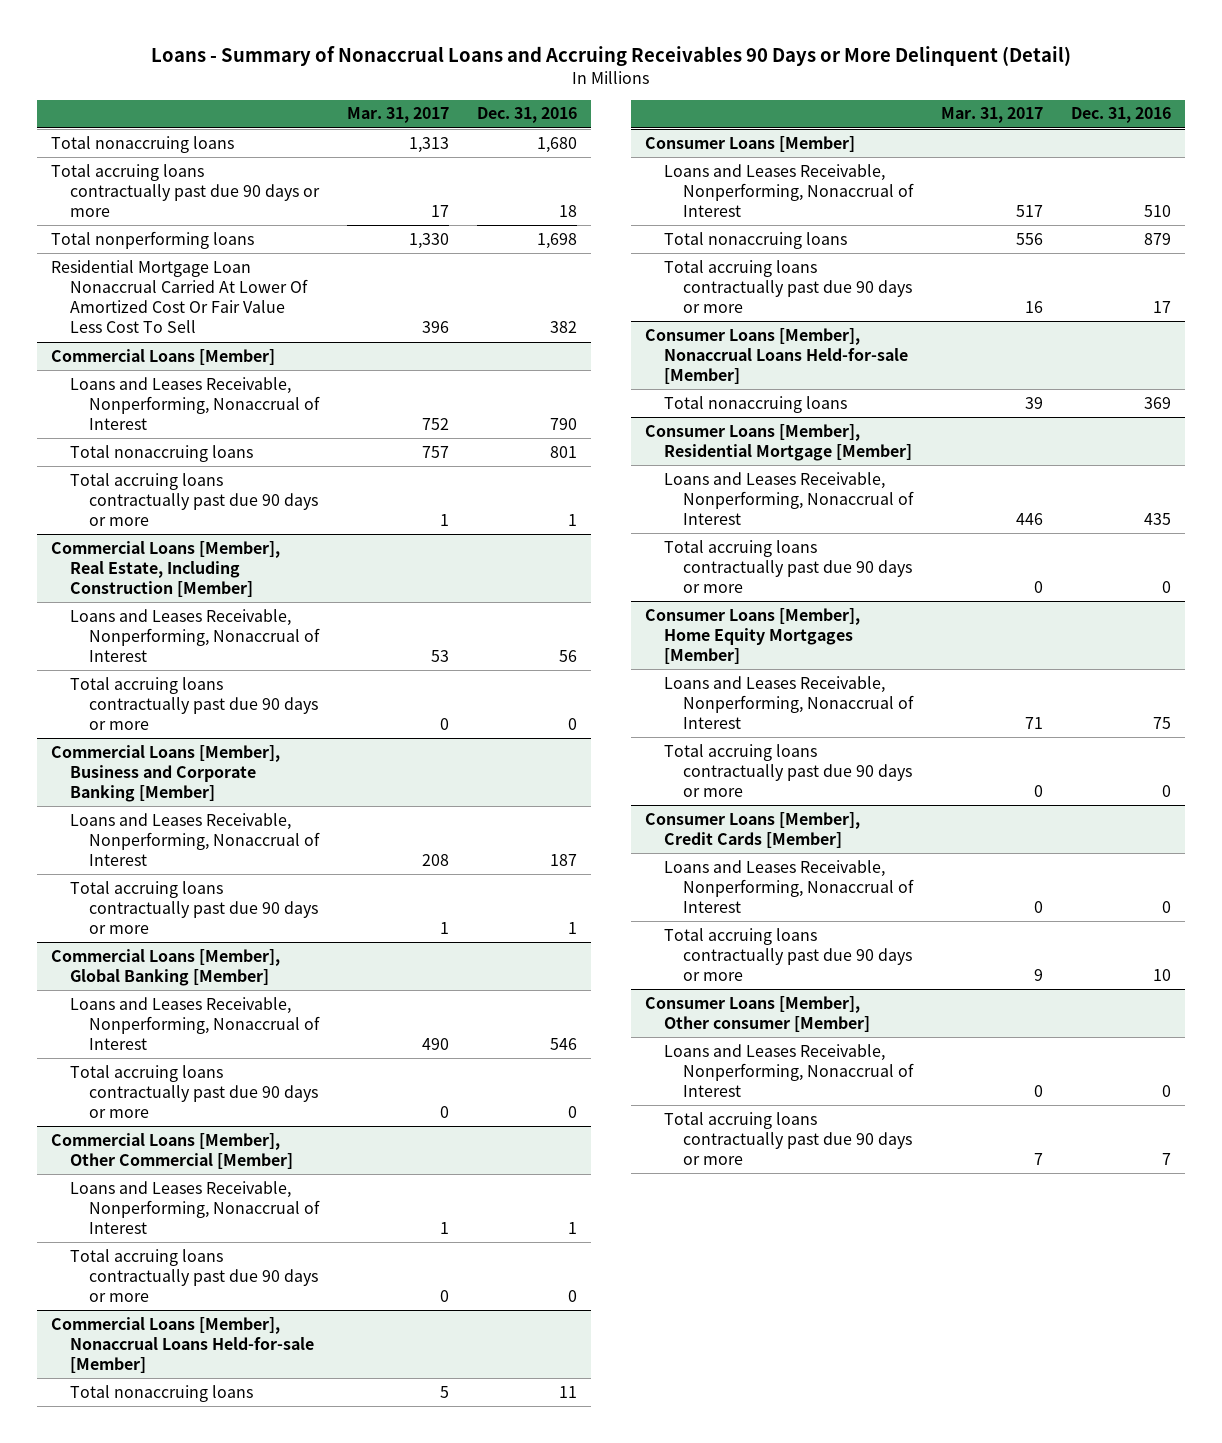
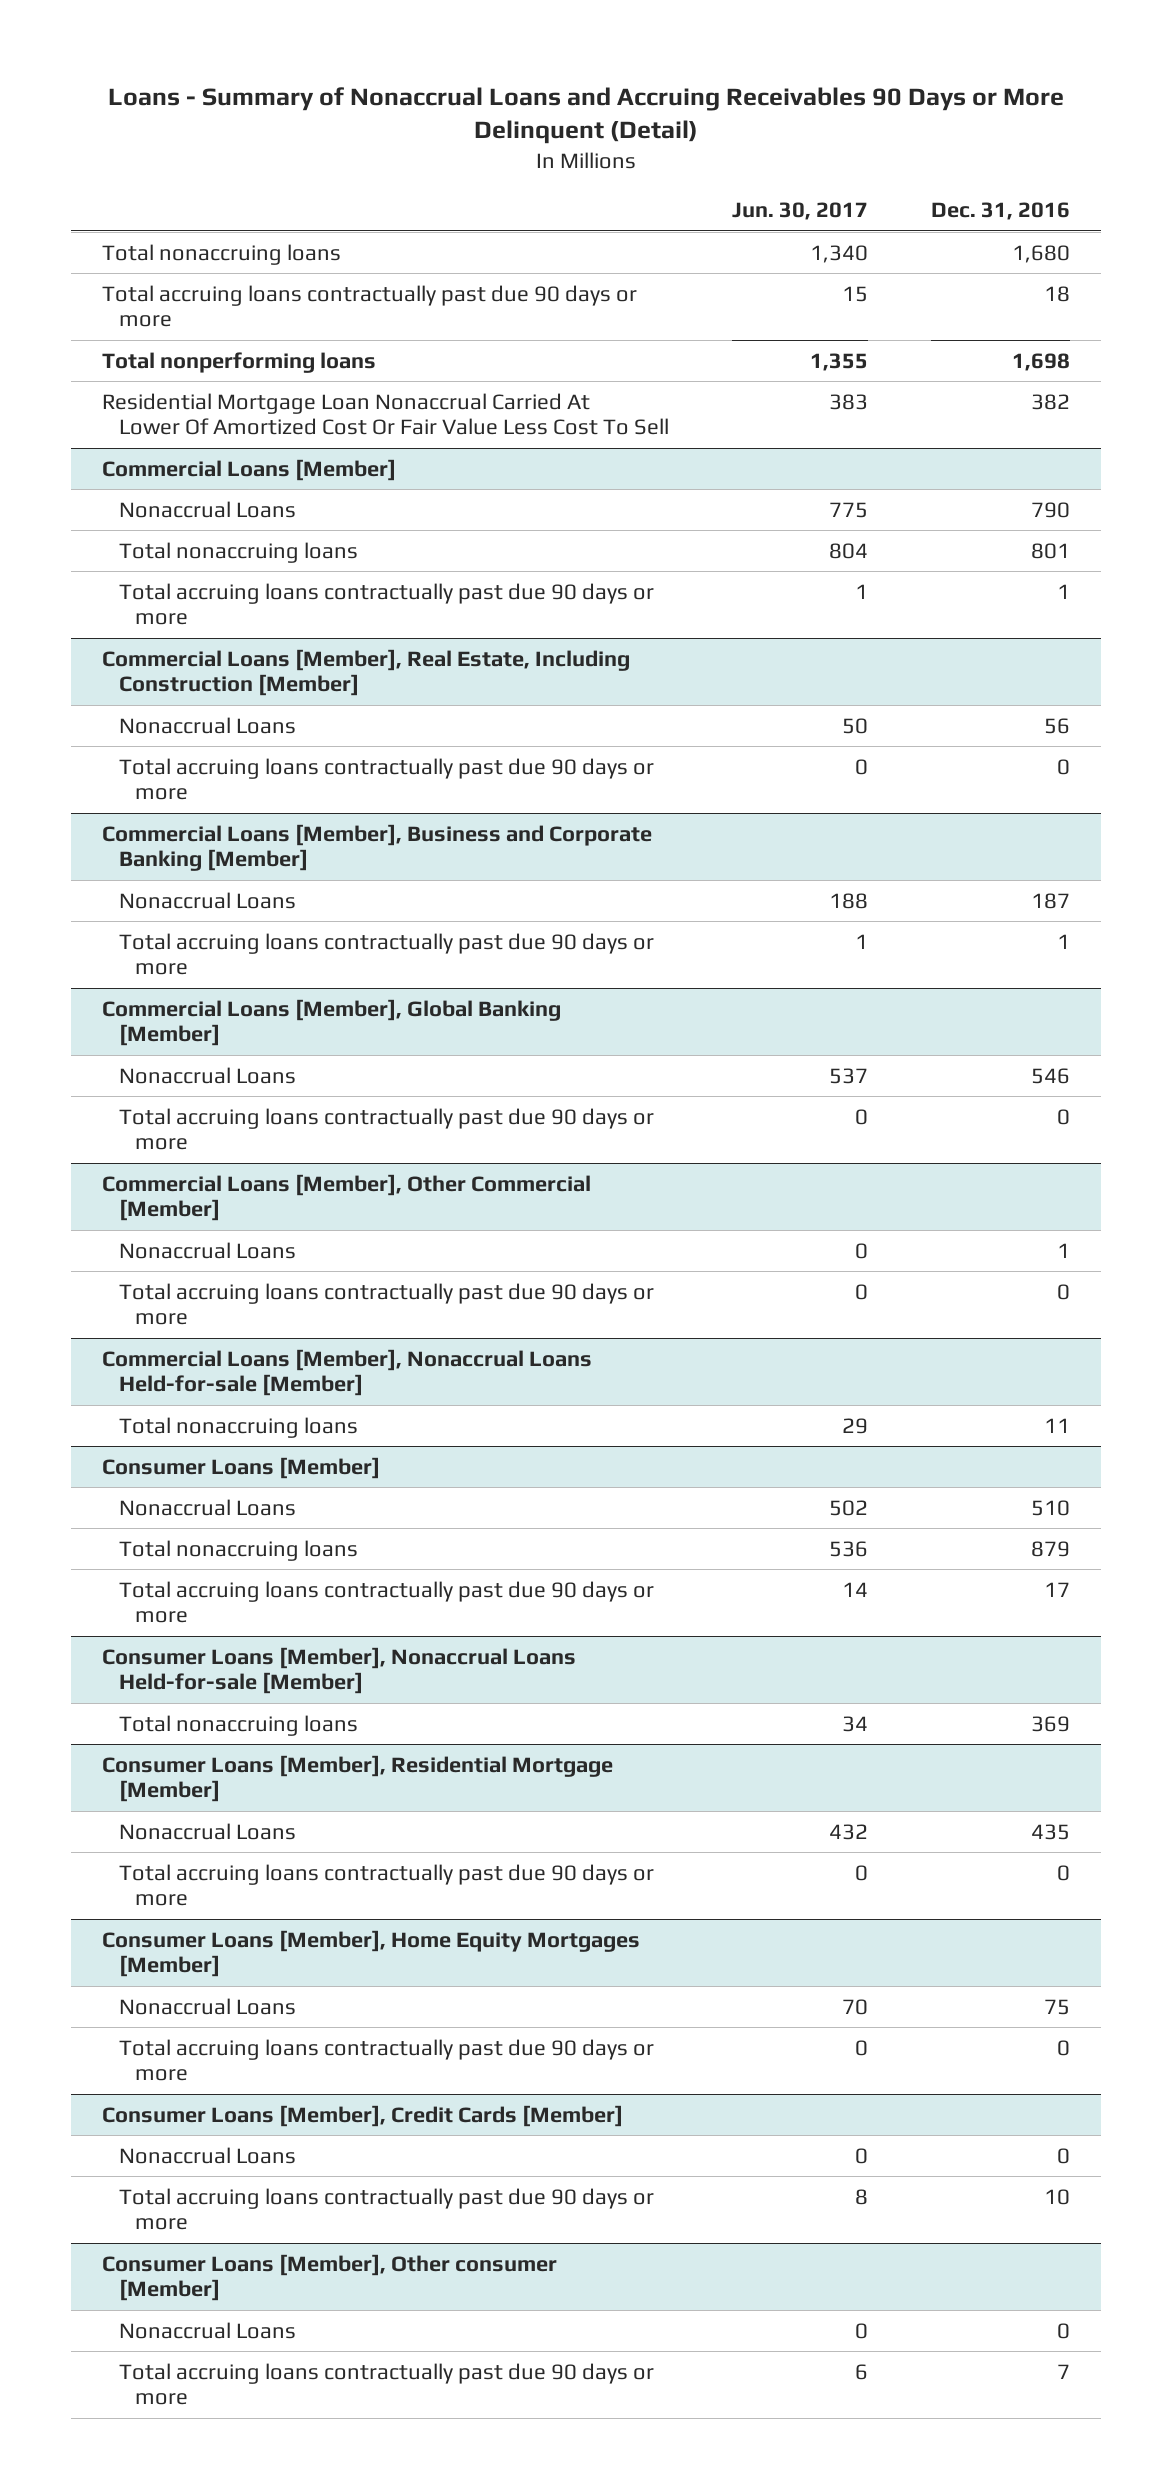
[347,107,450,124] Mar. 31, 2017 -> none
none -> [731,202,868,221] Jun. 30, 2017
[70,376,321,431] Loans and Leases Receivable, Nonperforming, Nonaccrual of Interest -> [118,500,296,518] Nonaccrual Loans
[70,608,321,663] Loans and Leases Receivable, Nonperforming, Nonaccrual of Interest -> [118,716,296,734] Nonaccrual Loans
[70,812,321,867] Loans and Leases Receivable, Nonperforming, Nonaccrual of Interest -> [118,891,296,909] Nonaccrual Loans
[70,996,321,1051] Loans and Leases Receivable, Nonperforming, Nonaccrual of Interest -> [118,1066,296,1084] Nonaccrual Loans
[70,1180,321,1235] Loans and Leases Receivable, Nonperforming, Nonaccrual of Interest -> [118,1241,296,1259] Nonaccrual Loans
[664,163,915,218] Loans and Leases Receivable, Nonperforming, Nonaccrual of Interest -> [118,1498,296,1516] Nonaccrual Loans
[664,471,915,526] Loans and Leases Receivable, Nonperforming, Nonaccrual of Interest -> [118,1822,296,1840] Nonaccrual Loans
[664,675,915,730] Loans and Leases Receivable, Nonperforming, Nonaccrual of Interest -> [118,1997,296,2015] Nonaccrual Loans
[664,859,915,914] Loans and Leases Receivable, Nonperforming, Nonaccrual of Interest -> [118,2146,296,2164] Nonaccrual Loans
[664,1043,915,1098] Loans and Leases Receivable, Nonperforming, Nonaccrual of Interest -> [118,2321,296,2339] Nonaccrual Loans

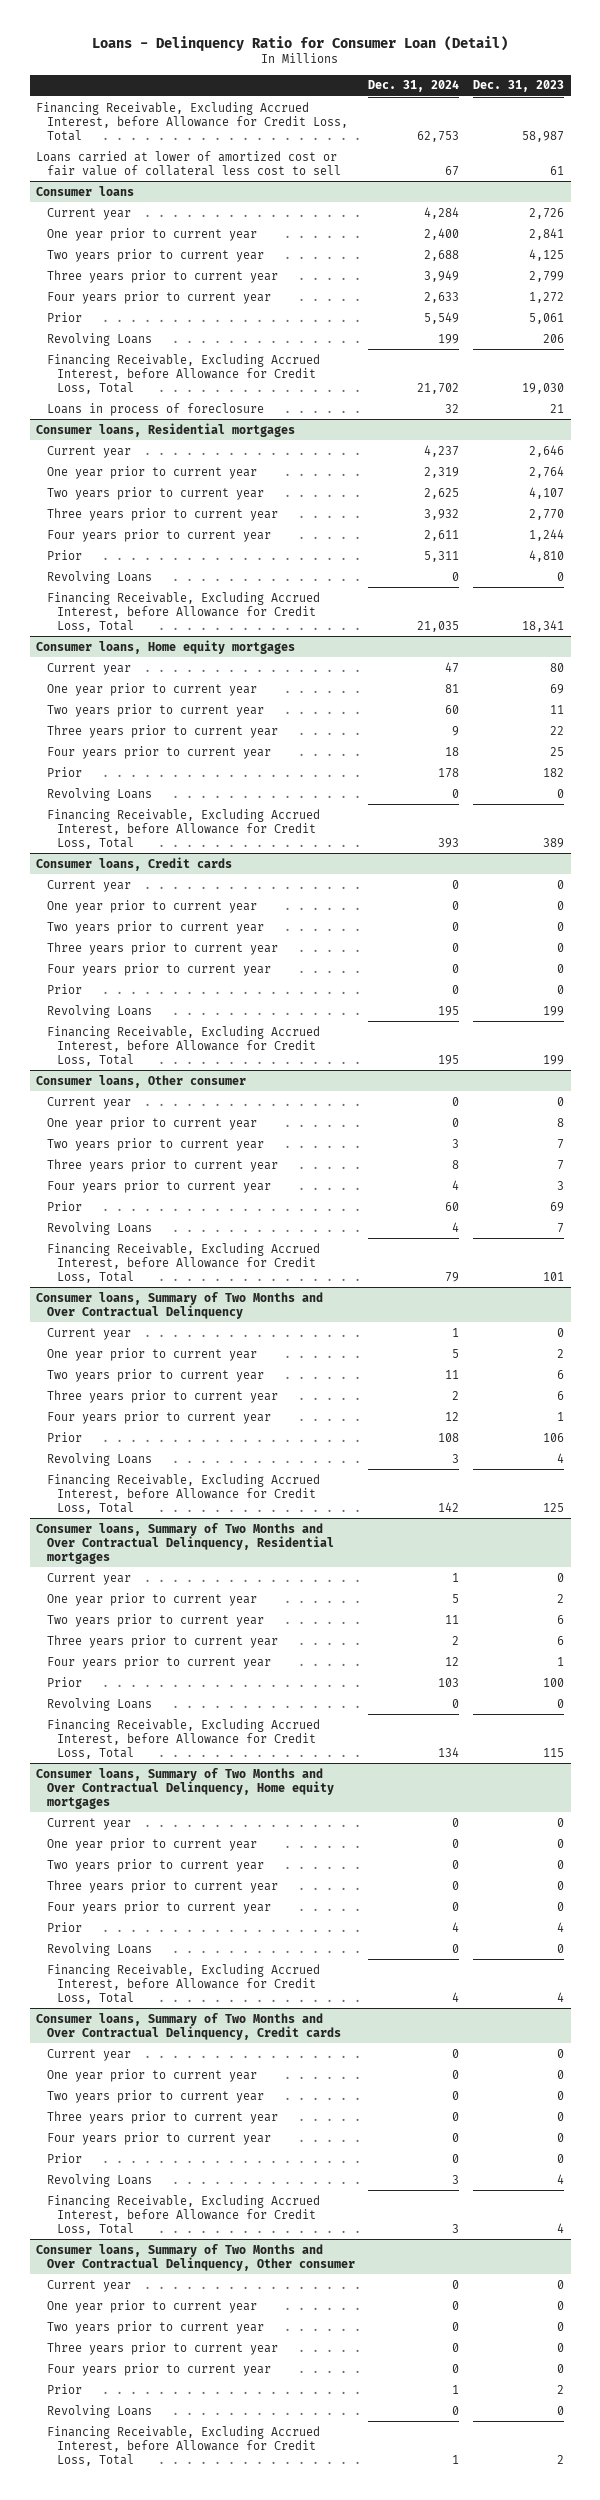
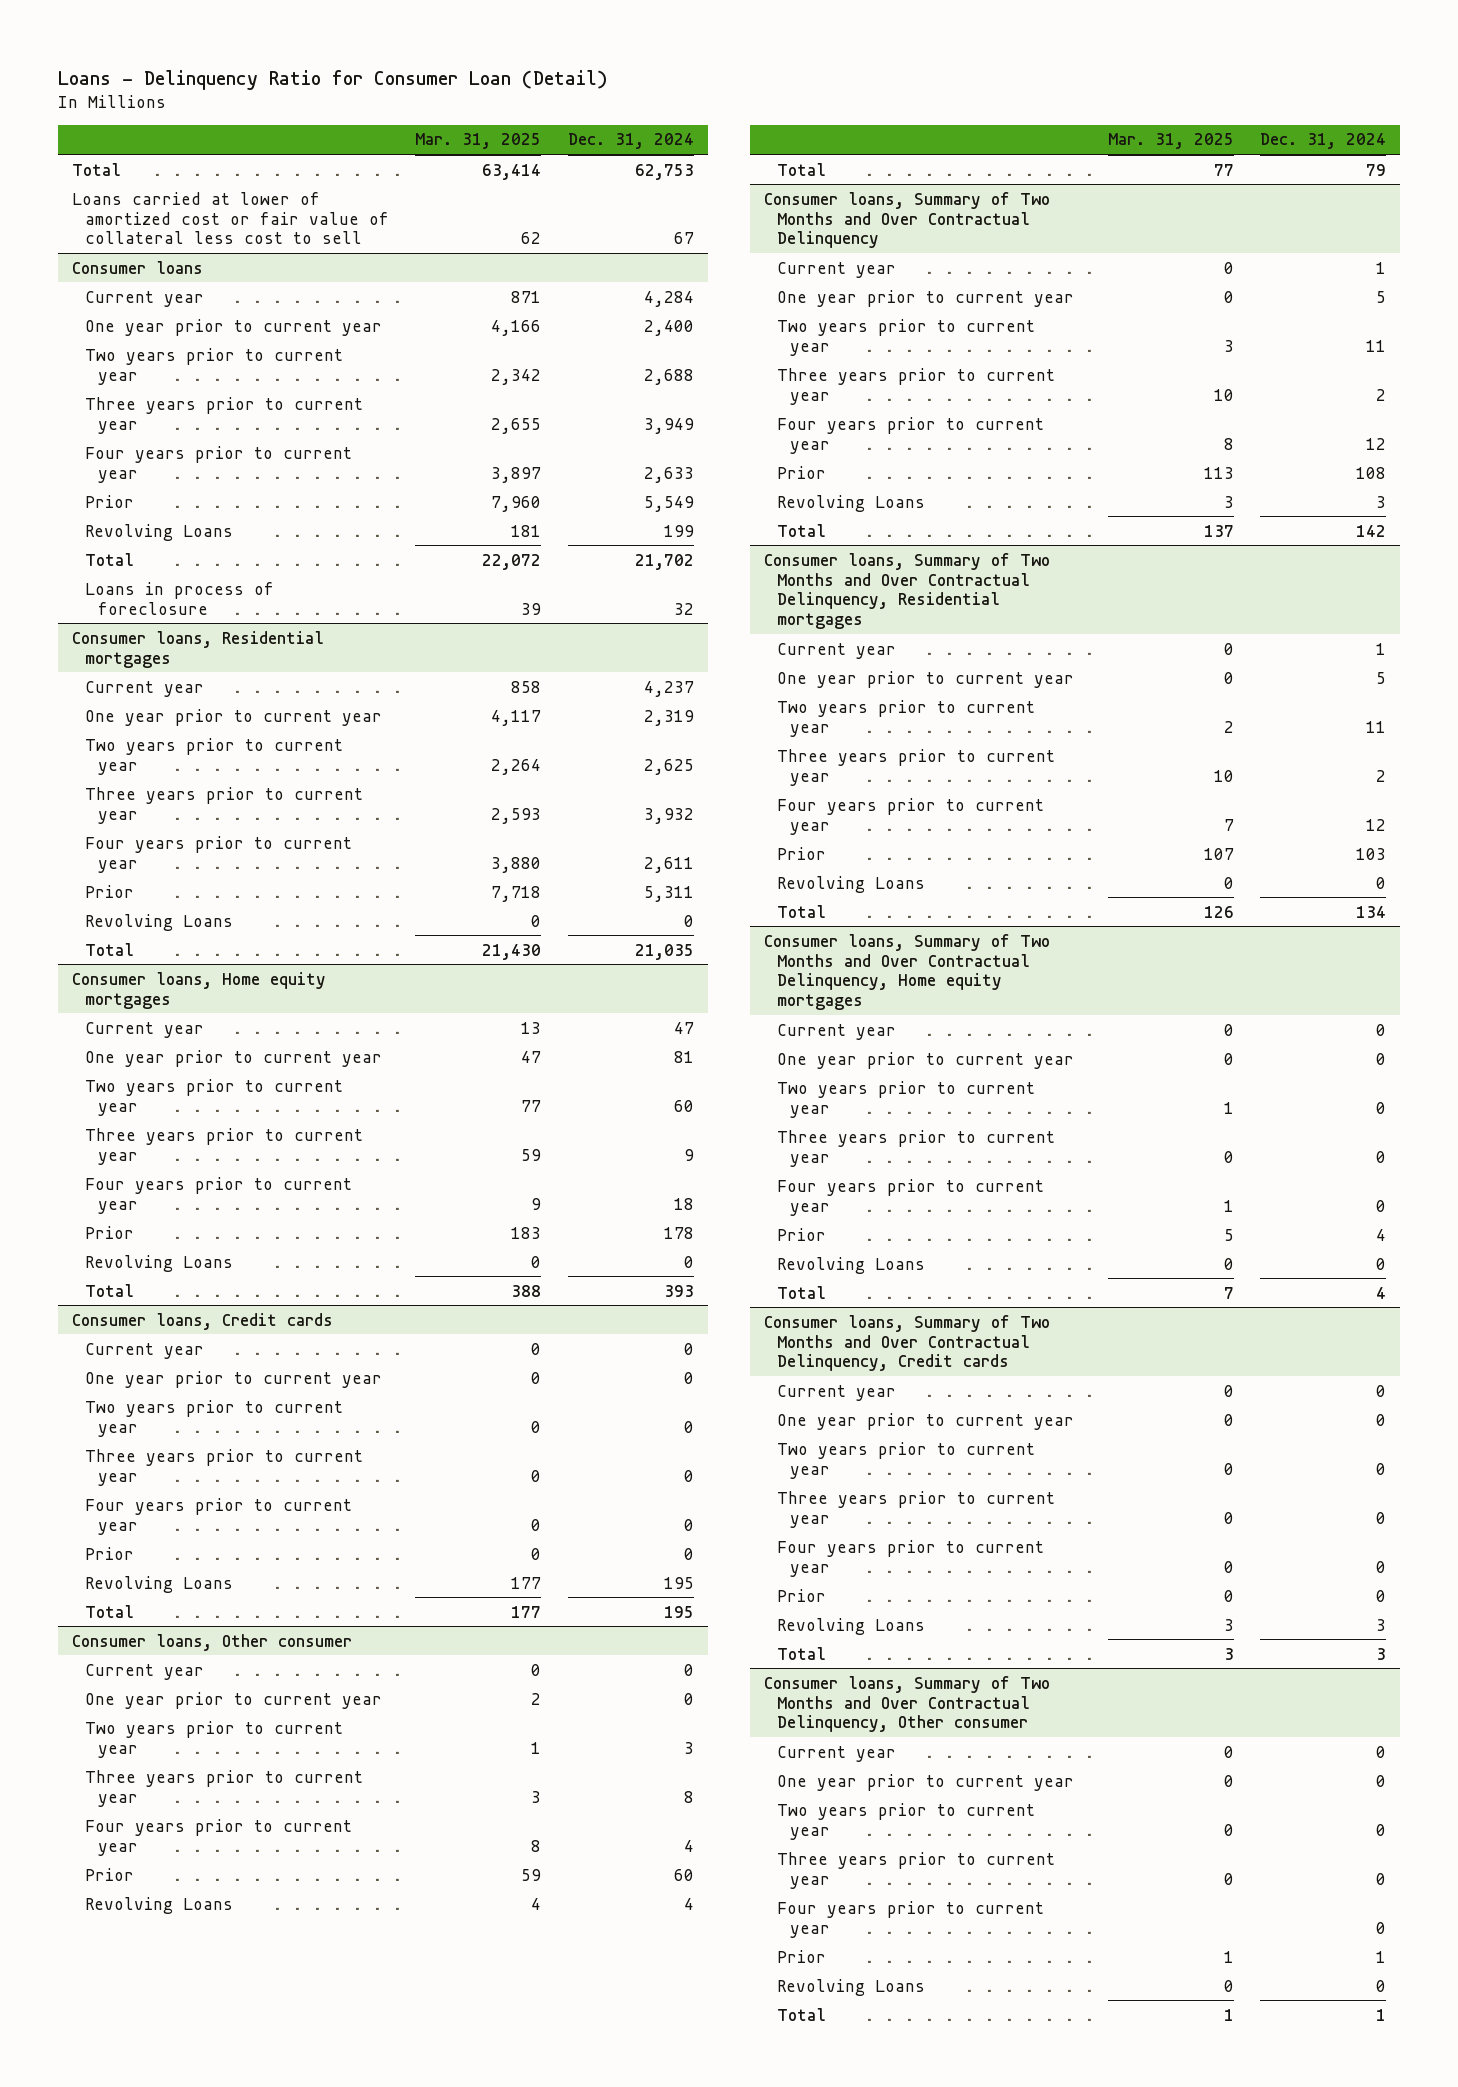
[472,80,564,93] Dec. 31, 2023 -> none
none -> [415,133,542,150] Mar. 31, 2025
[36,101,348,141] Financing Receivable, Excluding Accrued Interest, before Allowance for Credit Loss, Total -> [71,162,121,176] Total
[46,353,320,394] Financing Receivable, Excluding Accrued Interest, before Allowance for Credit Loss, Total -> [84,552,134,566] Total
[46,591,320,632] Financing Receivable, Excluding Accrued Interest, before Allowance for Credit Loss, Total -> [84,942,134,956] Total
[46,808,320,849] Financing Receivable, Excluding Accrued Interest, before Allowance for Credit Loss, Total -> [84,1283,134,1297] Total
[46,1025,320,1066] Financing Receivable, Excluding Accrued Interest, before Allowance for Credit Loss, Total -> [84,1604,134,1618] Total
[46,1242,320,1283] Financing Receivable, Excluding Accrued Interest, before Allowance for Credit Loss, Total -> [776,162,826,176] Total
[46,1473,320,1514] Financing Receivable, Excluding Accrued Interest, before Allowance for Credit Loss, Total -> [776,523,826,537] Total
[46,1718,320,1759] Financing Receivable, Excluding Accrued Interest, before Allowance for Credit Loss, Total -> [776,904,826,918] Total
[46,1963,320,2004] Financing Receivable, Excluding Accrued Interest, before Allowance for Credit Loss, Total -> [776,1285,826,1299] Total
[46,2194,320,2235] Financing Receivable, Excluding Accrued Interest, before Allowance for Credit Loss, Total -> [776,1646,826,1660] Total
[46,2425,320,2466] Financing Receivable, Excluding Accrued Interest, before Allowance for Credit Loss, Total -> [776,2007,826,2021] Total

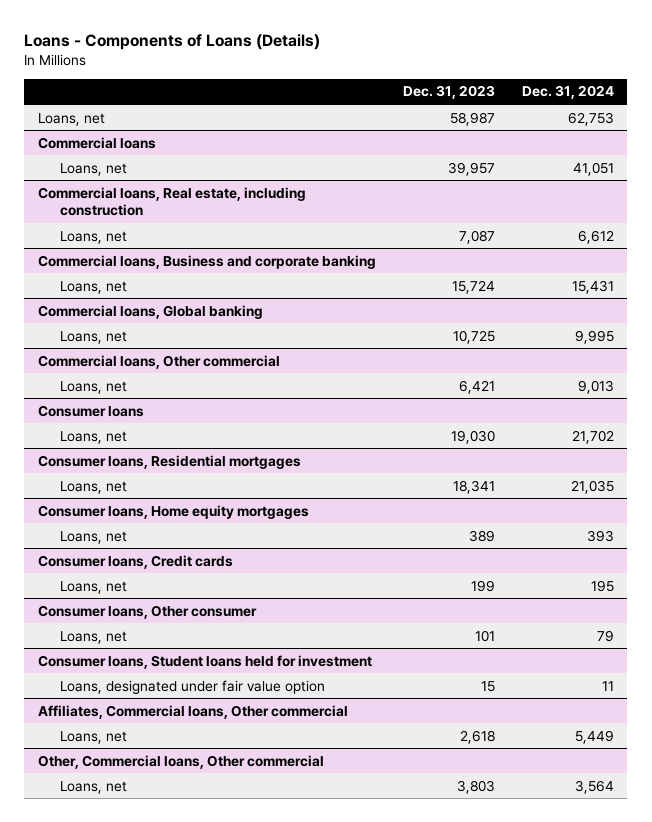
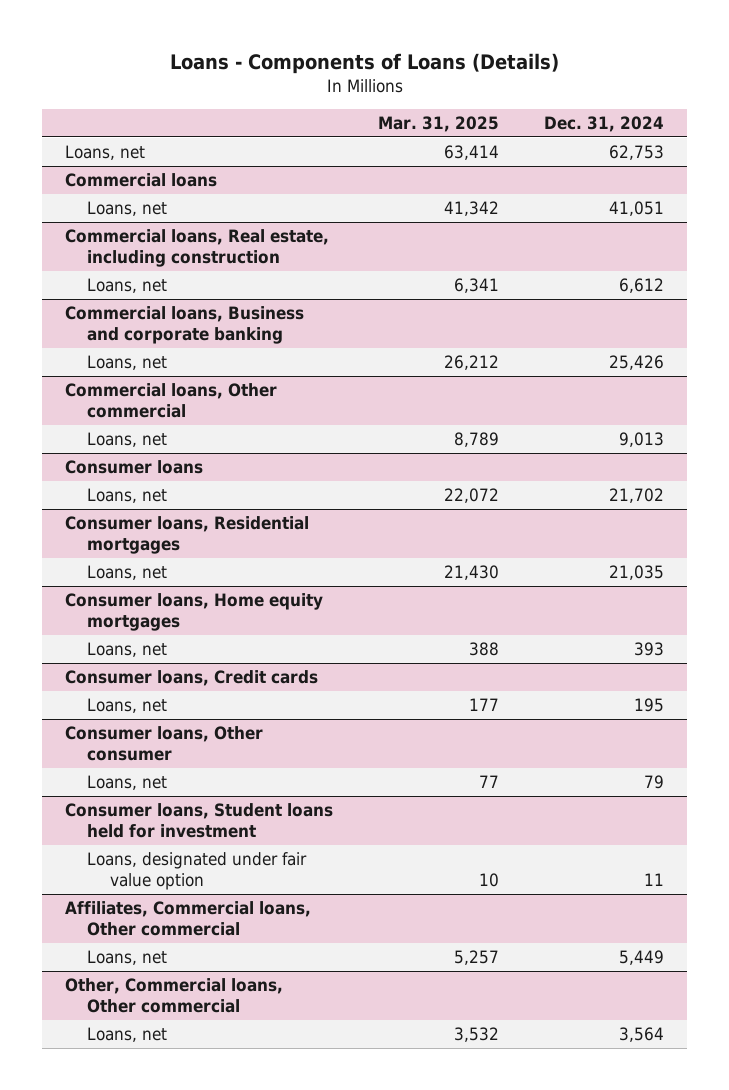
[402,85,495,100] Dec. 31, 2023 -> none
none -> [378,116,500,133] Mar. 31, 2025
[37,304,263,319] Commercial loans, Global banking -> none
[60,330,128,344] Loans, net -> none
[571,279,614,294] 15,431 -> [609,355,665,371] 25,426

